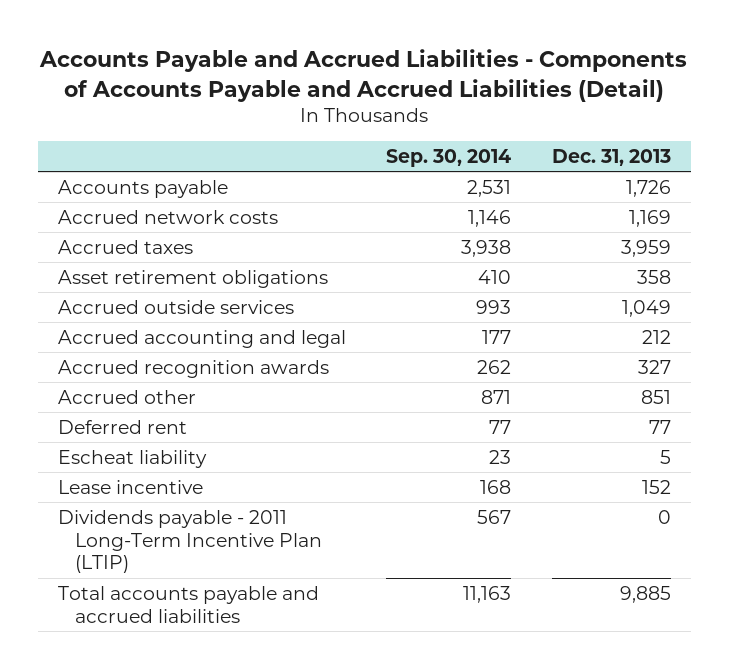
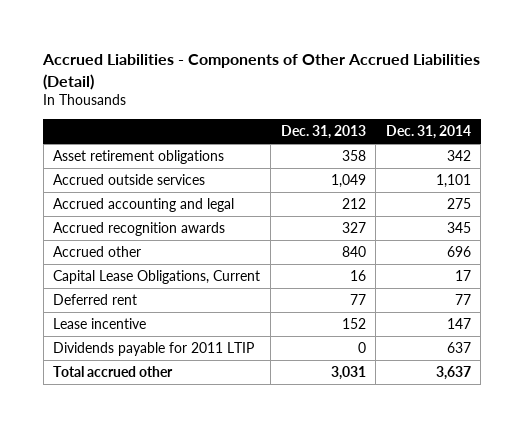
[39,49,688,102] Accounts Payable and Accrued Liabilities - Components of Accounts Payable and Accrued Liabilities (Detail) -> [42,54,481,90] Accrued Liabilities - Components of Other Accrued Liabilities (Detail)
[386,149,512,168] Sep. 30, 2014 -> none
none -> [385,125,471,140] Dec. 31, 2014
[58,179,229,198] Accounts payable -> none
[58,209,279,224] Accrued network costs -> none
[58,239,194,254] Accrued taxes -> none
[640,389,671,404] 851 -> [341,245,366,257] 840
none -> [53,269,261,284] Capital Lease Obligations, Current
[58,449,208,468] Escheat liability -> none
[58,509,323,574] Dividends payable - 2011 Long-Term Incentive Plan (LTIP) -> [53,341,255,356] Dividends payable for 2011 LTIP
[58,585,320,623] Total accounts payable and accrued liabilities -> [53,365,174,377] Total accrued other
[619,585,671,603] 9,885 -> [330,365,366,380] 3,031

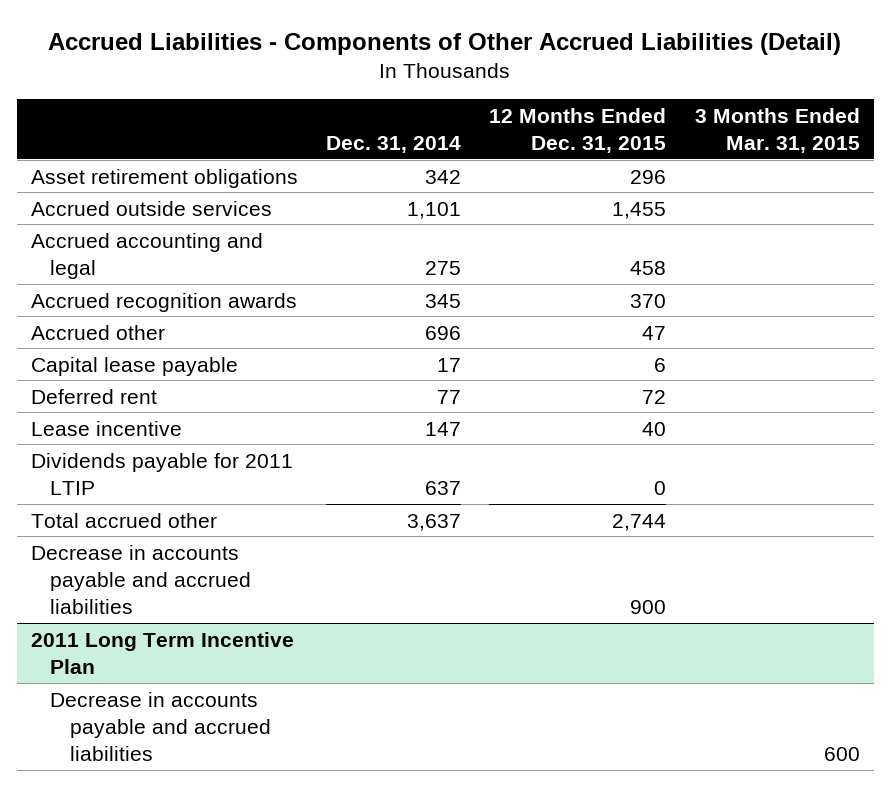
[280,125,366,140] Dec. 31, 2013 -> none
none -> [489,107,667,153] 12 Months Ended Dec. 31, 2015
none -> [694,107,860,153] 3 Months Ended Mar. 31, 2015
[53,269,261,284] Capital Lease Obligations, Current -> [31,356,239,376] Capital lease payable
none -> [31,544,252,614] Decrease in accounts payable and accrued liabilities
none -> [31,631,295,674] 2011 Long Term Incentive Plan
none -> [50,691,271,761] Decrease in accounts payable and accrued liabilities

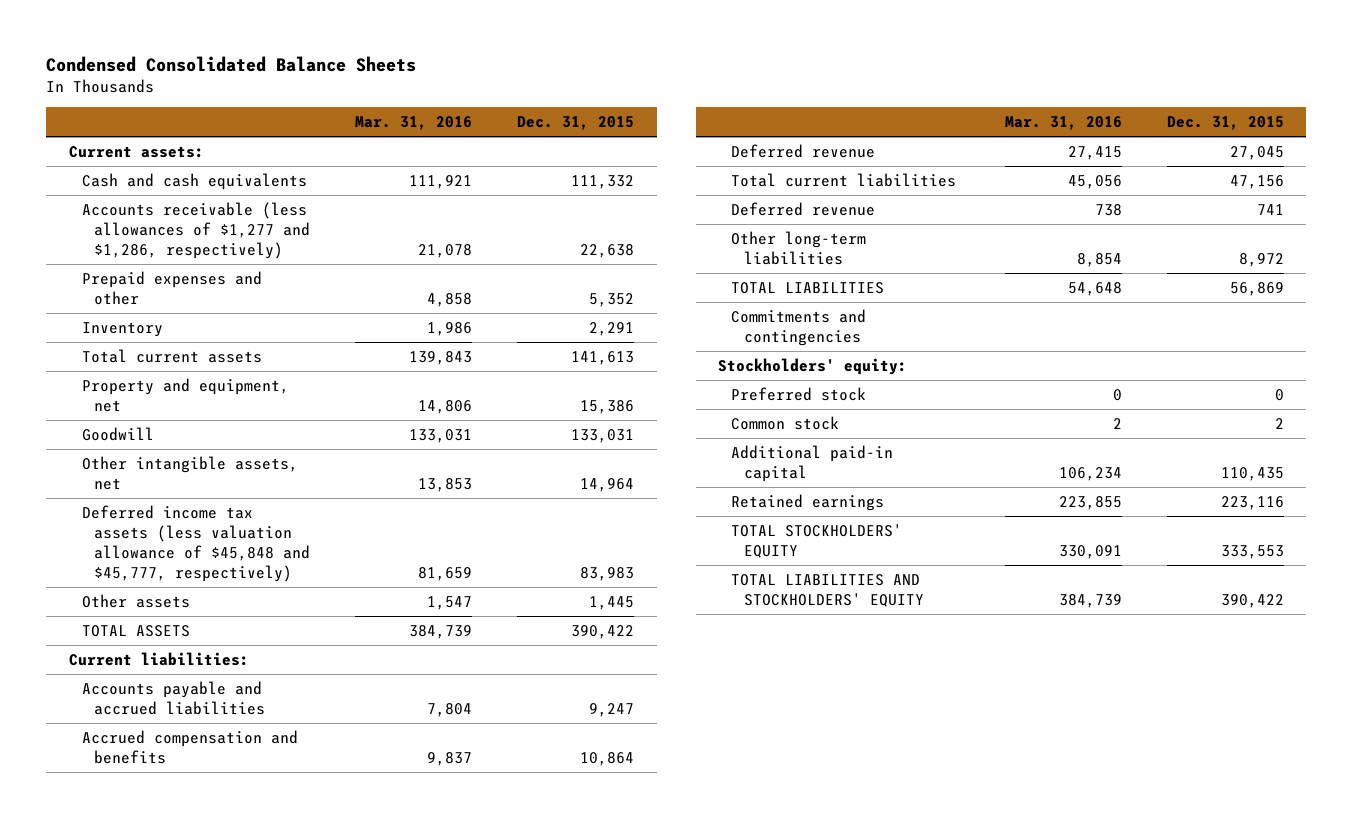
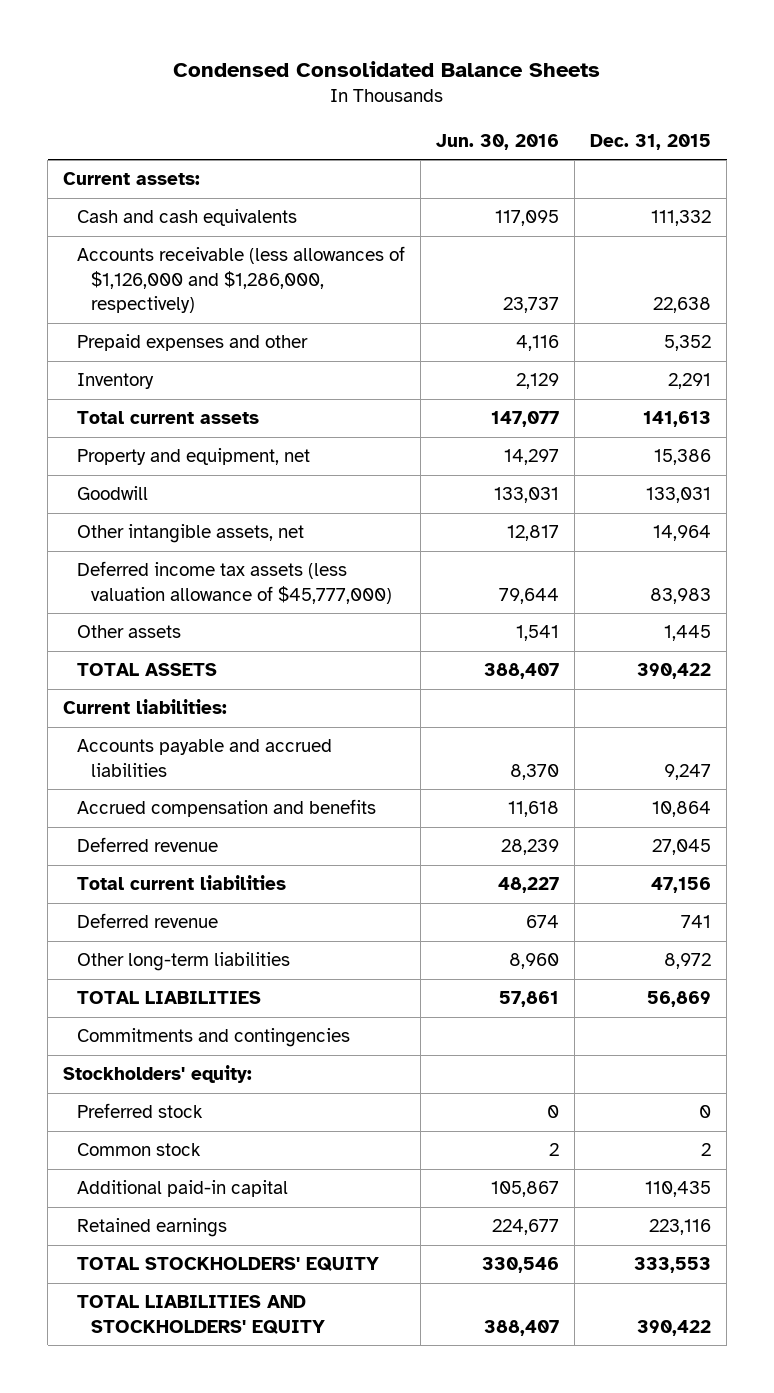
[355,116,473,131] Mar. 31, 2016 -> none
none -> [436,133,560,150] Jun. 30, 2016
[81,201,311,260] Accounts receivable (less allowances of $1,277 and $1,286, respectively) -> [77,246,406,313] Accounts receivable (less allowances of $1,126,000 and $1,286,000, respectively)
[81,504,311,583] Deferred income tax assets (less valuation allowance of $45,848 and $45,777, respectively) -> [77,561,393,604] Deferred income tax assets (less valuation allowance of $45,777,000)

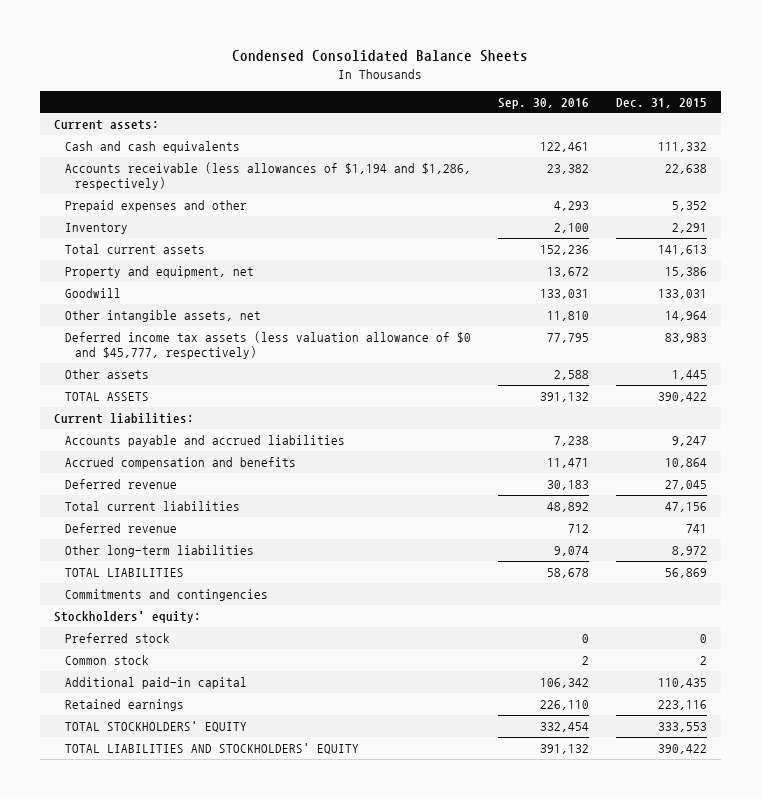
[436,133,560,150] Jun. 30, 2016 -> none
none -> [497,97,589,109] Sep. 30, 2016
[77,246,406,313] Accounts receivable (less allowances of $1,126,000 and $1,286,000, respectively) -> [64,161,471,191] Accounts receivable (less allowances of $1,194 and $1,286, respectively)
[77,561,393,604] Deferred income tax assets (less valuation allowance of $45,777,000) -> [64,330,471,360] Deferred income tax assets (less valuation allowance of $0 and $45,777, respectively)

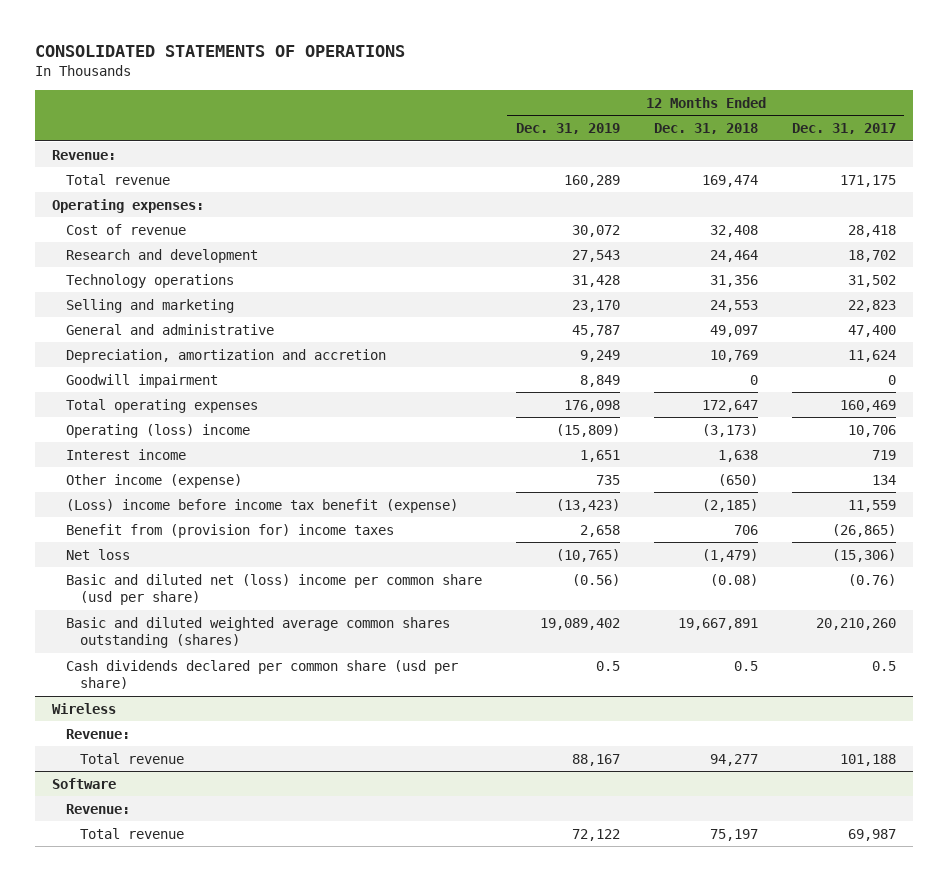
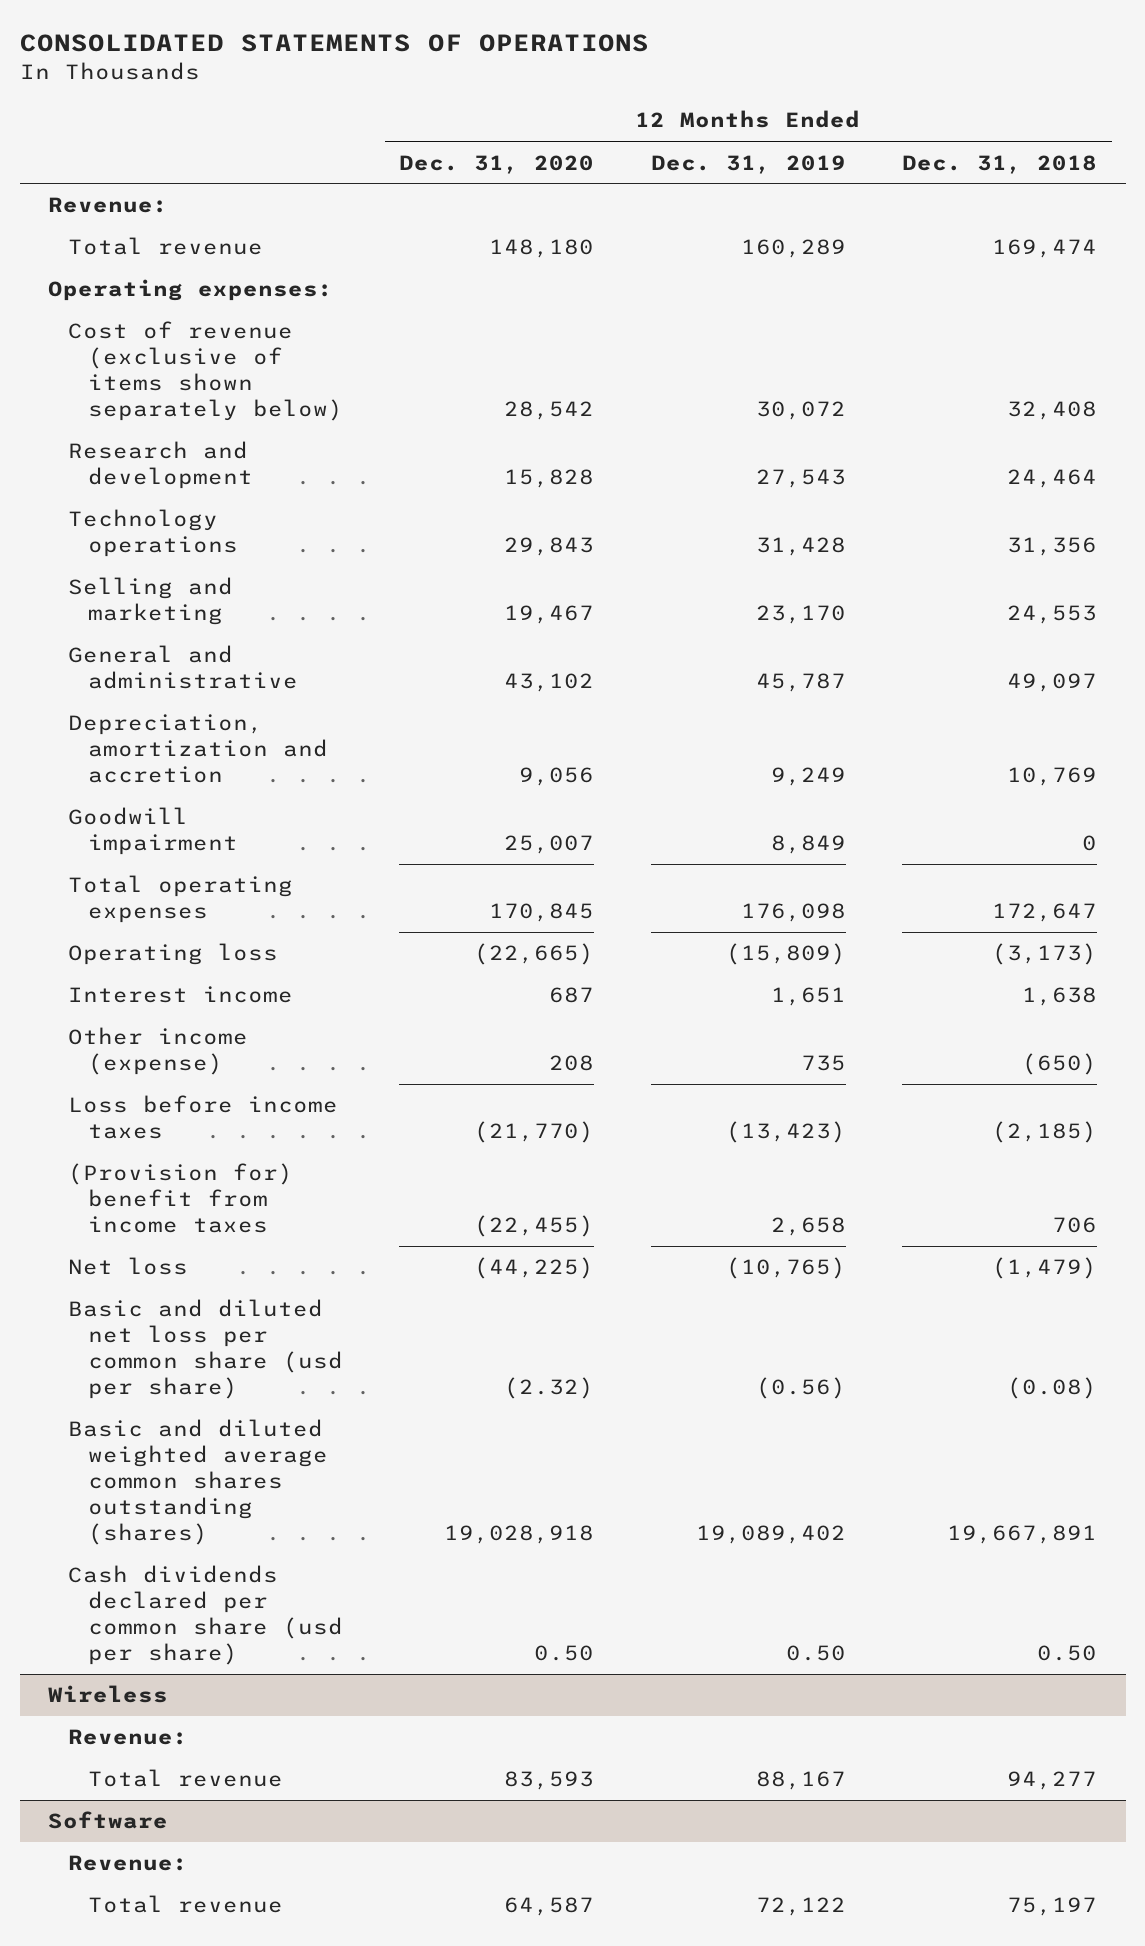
[791,123,896,135] Dec. 31, 2017 -> none
none -> [399,154,595,174] Dec. 31, 2020
[65,223,186,235] Cost of revenue -> [67,321,343,422] Cost of revenue (exclusive of items shown separately below)
[65,423,250,438] Operating (loss) income -> [67,943,278,966] Operating loss
[65,498,458,513] (Loss) income before income tax benefit (expense) -> [67,1095,338,1140] Loss before income taxes
[65,523,394,538] Benefit from (provision for) income taxes -> [67,1163,293,1234] (Provision for) benefit from income taxes
[65,573,482,606] Basic and diluted net (loss) income per common share (usd per share) -> [67,1299,343,1400] Basic and diluted net loss per common share (usd per share)
[595,660,620,671] 0.5 -> [785,1645,846,1662] 0.50
[733,660,758,671] 0.5 -> [1037,1645,1098,1662] 0.50

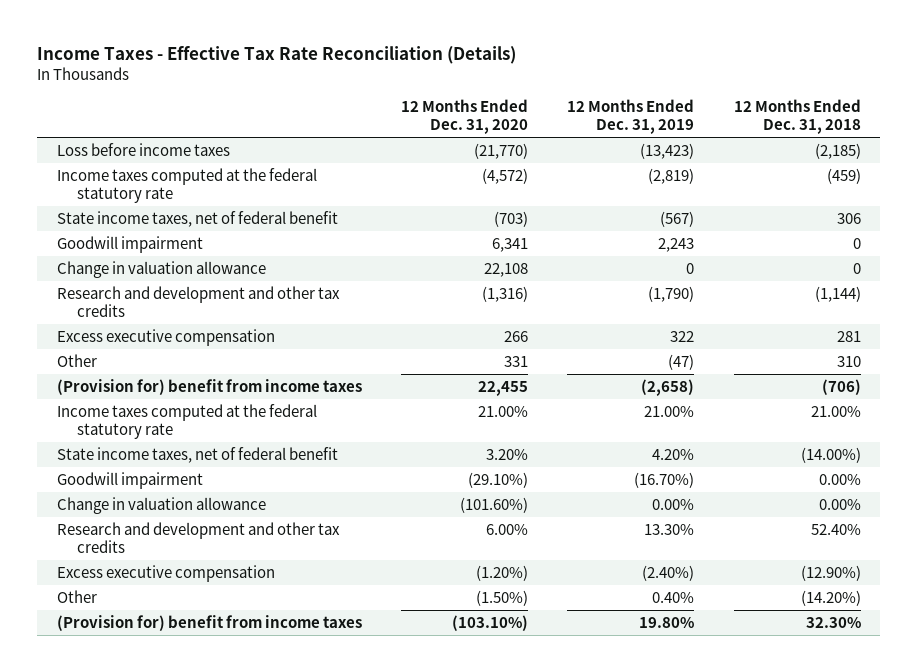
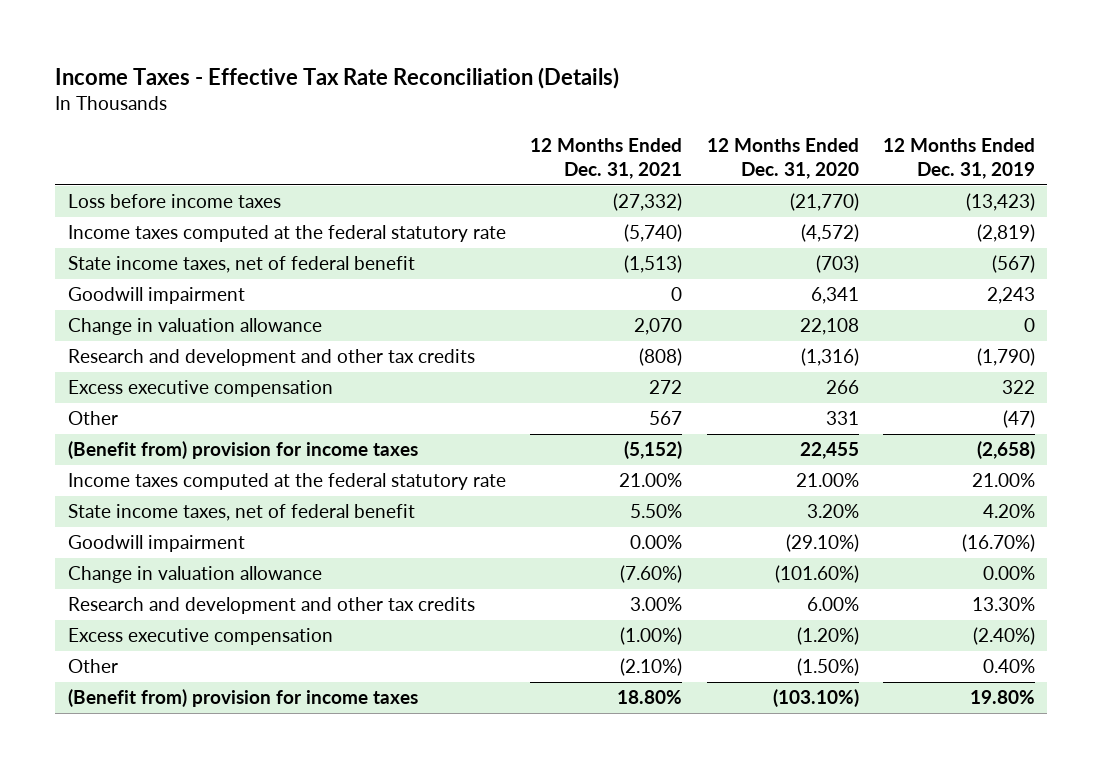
[733,99,861,134] 12 Months Ended Dec. 31, 2018 -> none
none -> [530,137,683,179] 12 Months Ended Dec. 31, 2021
[56,379,362,396] (Provision for) benefit from income taxes -> [67,441,418,460] (Benefit from) provision for income taxes
[56,615,362,632] (Provision for) benefit from income taxes -> [67,689,418,708] (Benefit from) provision for income taxes

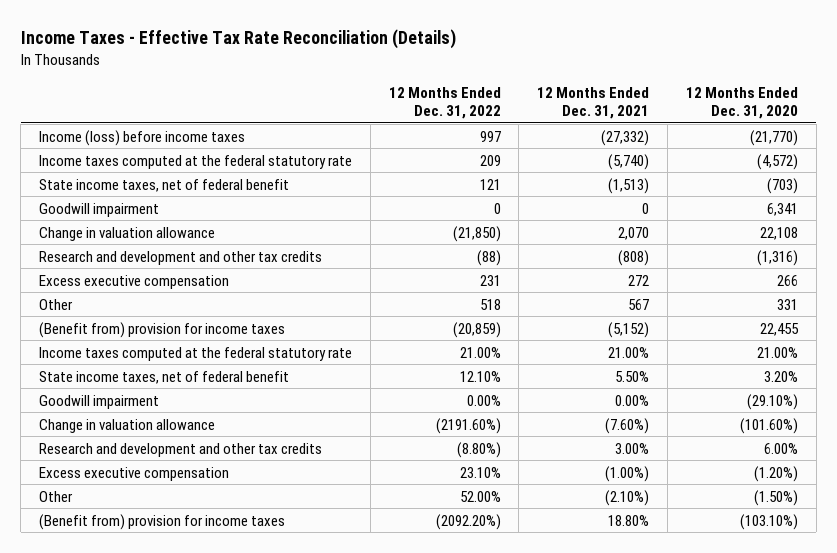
[883,137,1036,179] 12 Months Ended Dec. 31, 2019 -> none
none -> [388,86,501,119] 12 Months Ended Dec. 31, 2022
[67,194,281,209] Loss before income taxes -> [39,129,246,146] Income (loss) before income taxes

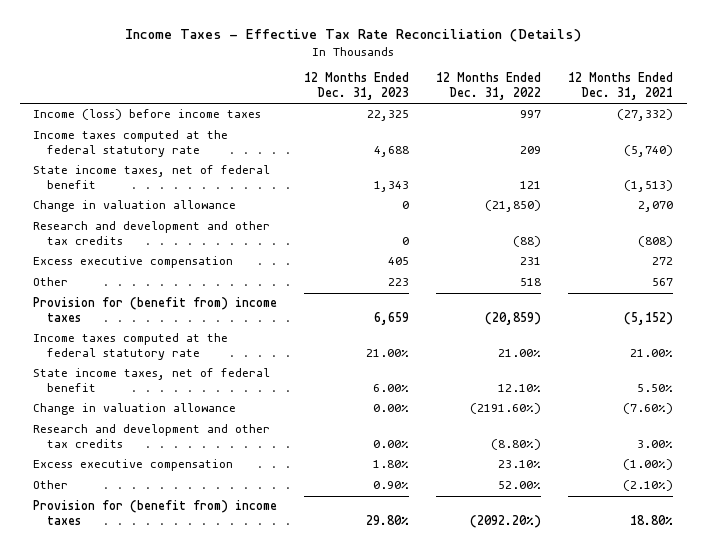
[685,86,798,119] 12 Months Ended Dec. 31, 2020 -> none
none -> [304,72,410,101] 12 Months Ended Dec. 31, 2023
[39,202,160,217] Goodwill impairment -> none
[39,321,286,338] (Benefit from) provision for income taxes -> [33,297,278,323] Provision for (benefit from) income taxes
[39,394,160,409] Goodwill impairment -> none
[39,513,286,530] (Benefit from) provision for income taxes -> [33,500,278,526] Provision for (benefit from) income taxes

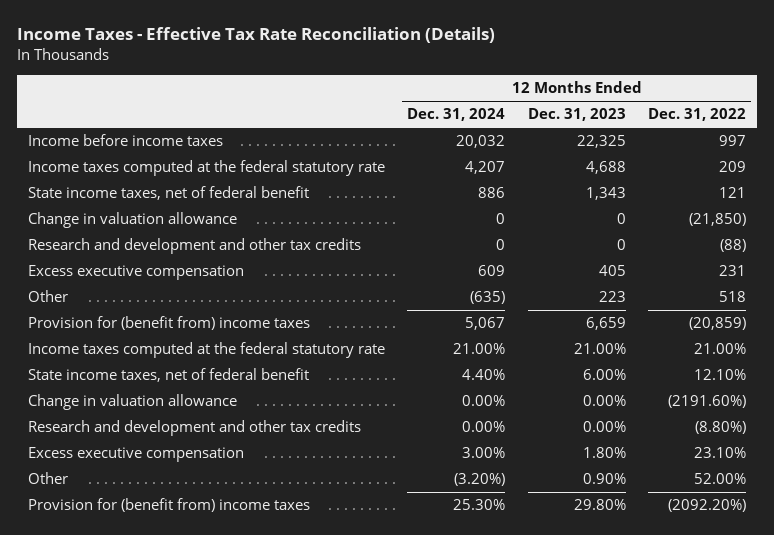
[568,72,674,101] 12 Months Ended Dec. 31, 2021 -> none
none -> [407,108,506,122] Dec. 31, 2024
[33,109,262,121] Income (loss) before income taxes -> [28,134,224,147] Income before income taxes

